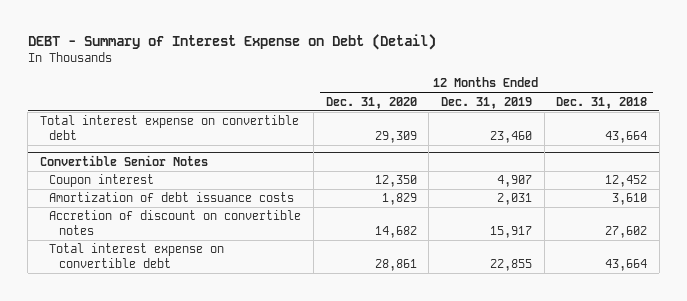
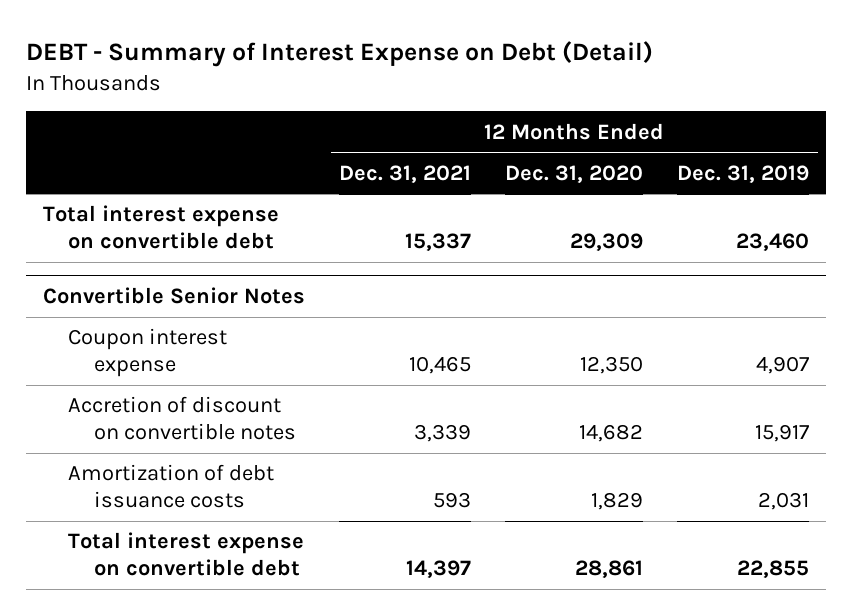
[556,96,648,109] Dec. 31, 2018 -> none
none -> [339,164,472,183] Dec. 31, 2021
[49,174,155,188] Coupon interest -> [68,328,228,378] Coupon interest expense
[49,192,295,203] Amortization of debt issuance costs -> [68,464,275,509] Amortization of debt issuance costs

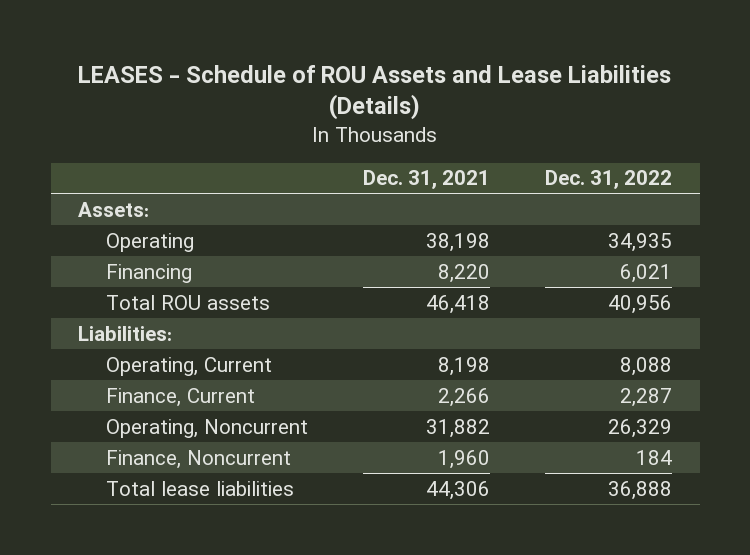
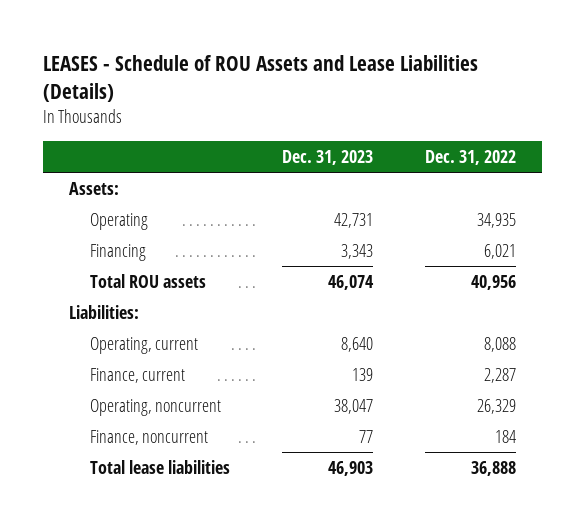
[362,170,490,190] Dec. 31, 2021 -> none
none -> [281,149,373,165] Dec. 31, 2023
[105,356,272,376] Operating, Current -> [89,337,198,355] Operating, current
[105,387,255,407] Finance, Current -> [89,368,185,384] Finance, current
[105,418,308,438] Operating, Noncurrent -> [89,399,221,417] Operating, noncurrent
[105,449,291,469] Finance, Noncurrent -> [89,430,208,446] Finance, noncurrent

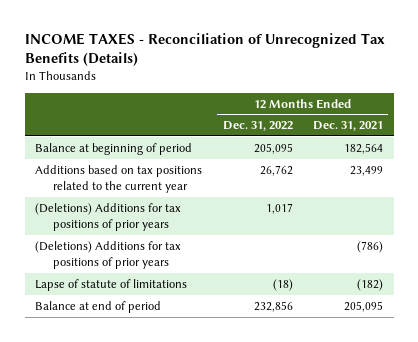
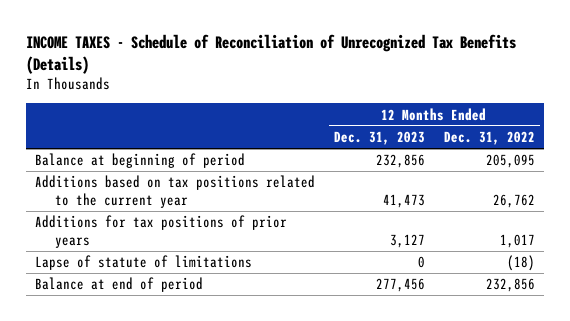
[24,33,385,67] INCOME TAXES - Reconciliation of Unrecognized Tax Benefits (Details) -> [25,33,516,74] INCOME TAXES - Schedule of Reconciliation of Unrecognized Tax Benefits (Details)
[313,121,384,132] Dec. 31, 2021 -> none
none -> [333,131,425,146] Dec. 31, 2023
[34,240,181,269] (Deletions) Additions for tax positions of prior years -> none
[34,202,181,231] (Deletions) Additions for tax positions of prior years -> [35,215,288,248] Additions for tax positions of prior years

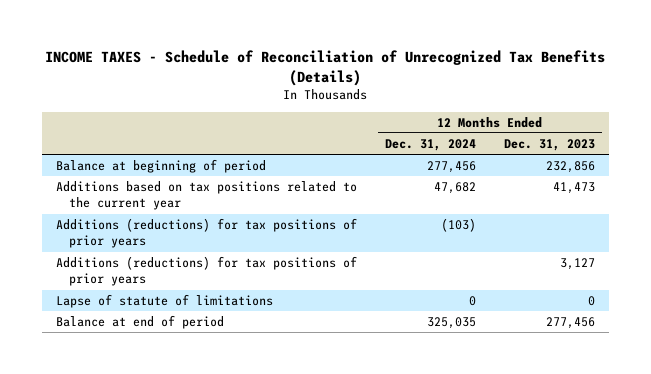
[443,131,535,146] Dec. 31, 2022 -> none
none -> [384,138,476,151] Dec. 31, 2024
none -> [55,218,357,249] Additions (reductions) for tax positions of prior years
[35,215,288,248] Additions for tax positions of prior years -> [55,256,357,287] Additions (reductions) for tax positions of prior years

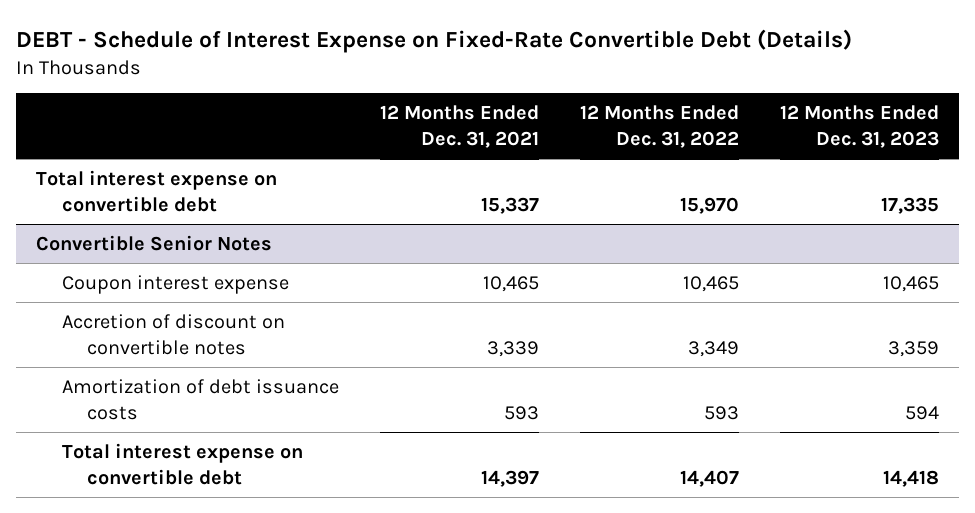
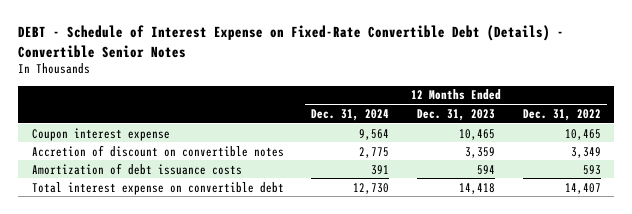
[15,28,852,53] DEBT - Schedule of Interest Expense on Fixed-Rate Convertible Debt (Details) -> [18,25,565,58] DEBT - Schedule of Interest Expense on Fixed-Rate Convertible Debt (Details) - Convertible Senior Notes
[379,105,539,148] 12 Months Ended Dec. 31, 2021 -> none
none -> [311,108,390,121] Dec. 31, 2024
[36,169,278,212] Total interest expense on convertible debt -> none
[36,234,273,251] Convertible Senior Notes -> none

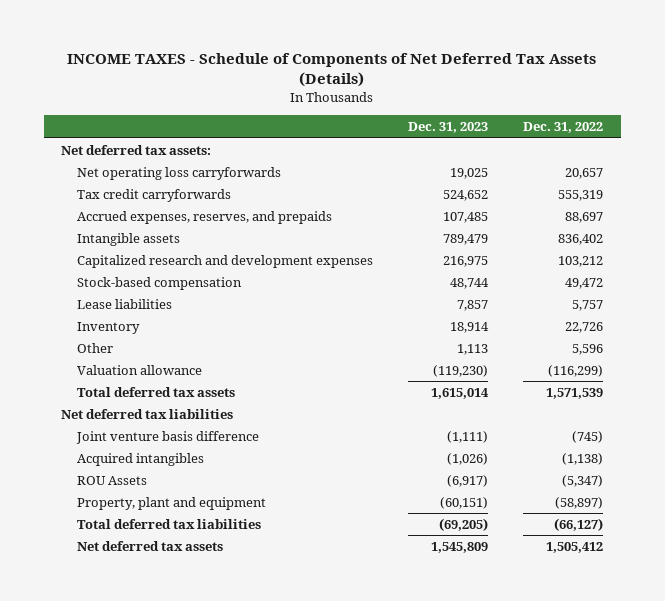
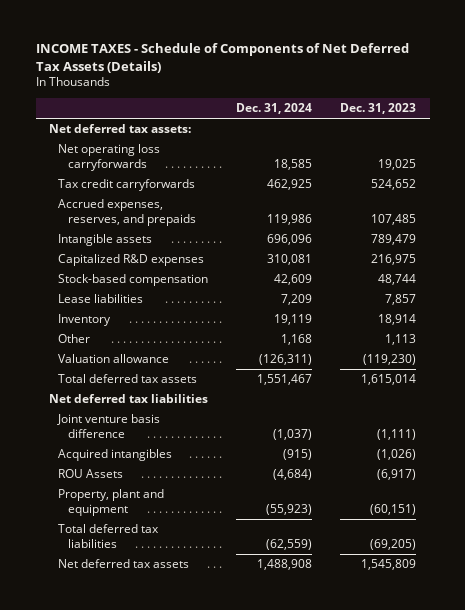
[523,122,604,134] Dec. 31, 2022 -> none
none -> [236,103,313,115] Dec. 31, 2024
[76,254,373,268] Capitalized research and development expenses -> [58,254,205,267] Capitalized R&D expenses

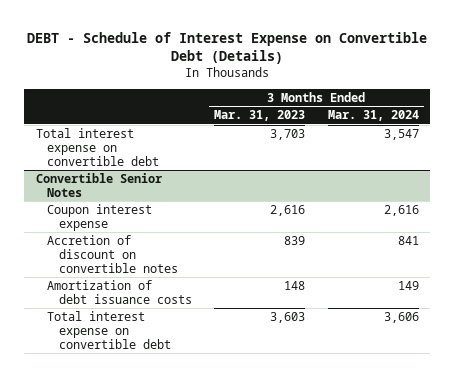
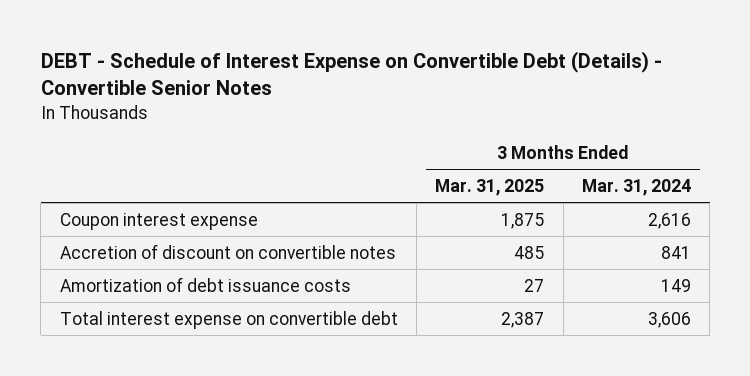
[27,31,428,65] DEBT - Schedule of Interest Expense on Convertible Debt (Details) -> [40,50,662,95] DEBT - Schedule of Interest Expense on Convertible Debt (Details) - Convertible Senior Notes
[214,110,306,122] Mar. 31, 2023 -> none
none -> [435,178,545,196] Mar. 31, 2025
[35,128,160,166] Total interest expense on convertible debt -> none
[35,173,162,197] Convertible Senior Notes -> none

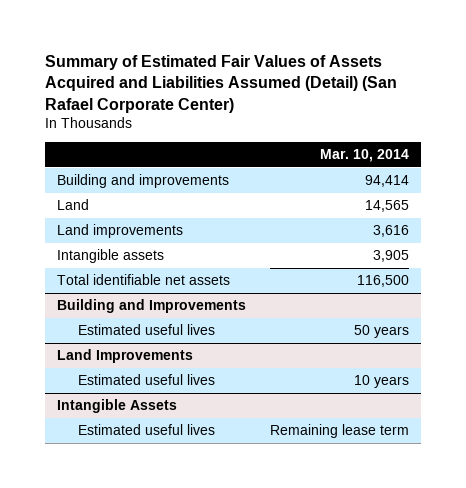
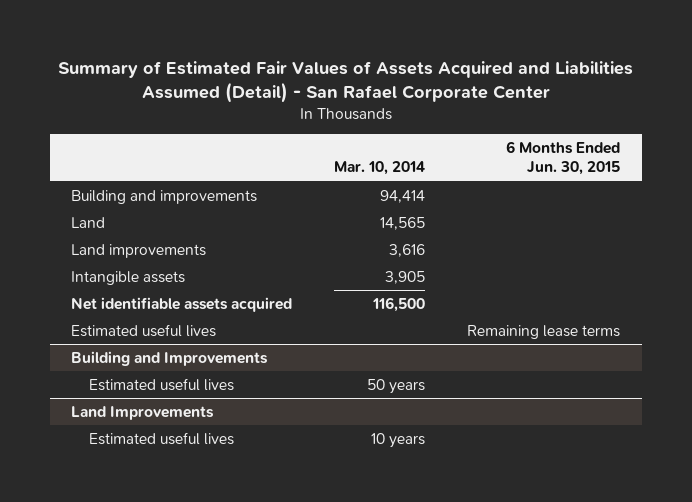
[45,54,398,113] Summary of Estimated Fair Values of Assets Acquired and Liabilities Assumed (Detail) (San Rafael Corporate Center) -> [57,61,633,104] Summary of Estimated Fair Values of Assets Acquired and Liabilities Assumed (Detail) - San Rafael Corporate Center
none -> [506,141,621,176] 6 Months Ended Jun. 30, 2015
[57,274,231,286] Total identifiable net assets -> [71,296,293,312] Net identifiable assets acquired
none -> [71,323,217,337] Estimated useful lives
[57,399,178,414] Intangible Assets -> none
[78,424,216,436] Estimated useful lives -> none

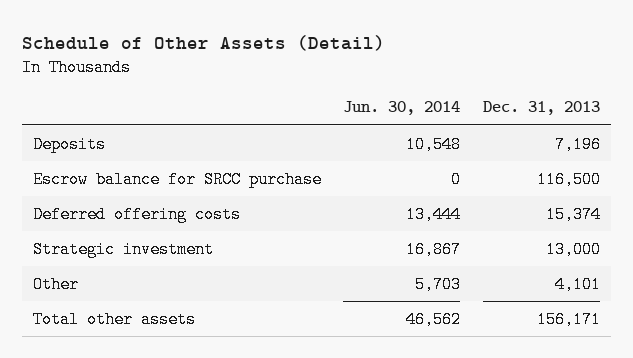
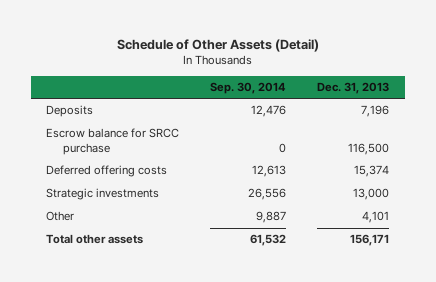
[343,101,461,116] Jun. 30, 2014 -> none
none -> [210,82,287,95] Sep. 30, 2014
[32,240,214,258] Strategic investment -> [46,188,160,201] Strategic investments

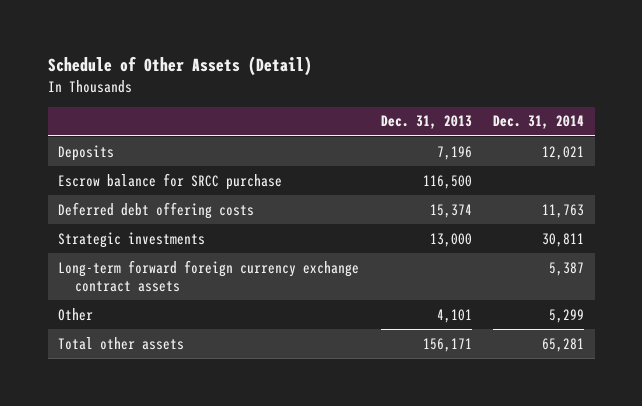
[210,82,287,95] Sep. 30, 2014 -> none
none -> [492,115,584,130] Dec. 31, 2014
[46,165,168,178] Deferred offering costs -> [58,201,255,219] Deferred debt offering costs
none -> [58,259,360,292] Long-term forward foreign currency exchange contract assets

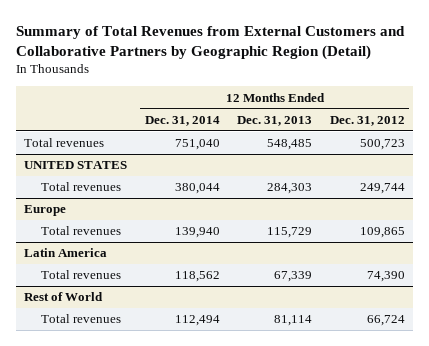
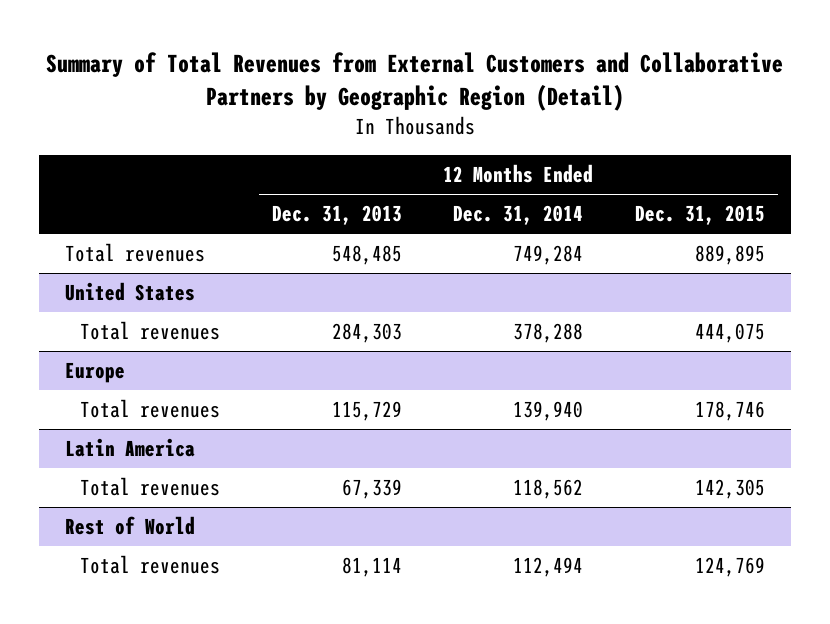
[329,115,405,126] Dec. 31, 2012 -> none
none -> [635,205,766,226] Dec. 31, 2015
[174,139,220,151] 751,040 -> [513,245,584,266] 749,284
[24,161,128,170] UNITED STATES -> [64,282,195,302] United States
[174,183,220,195] 380,044 -> [513,323,584,344] 378,288

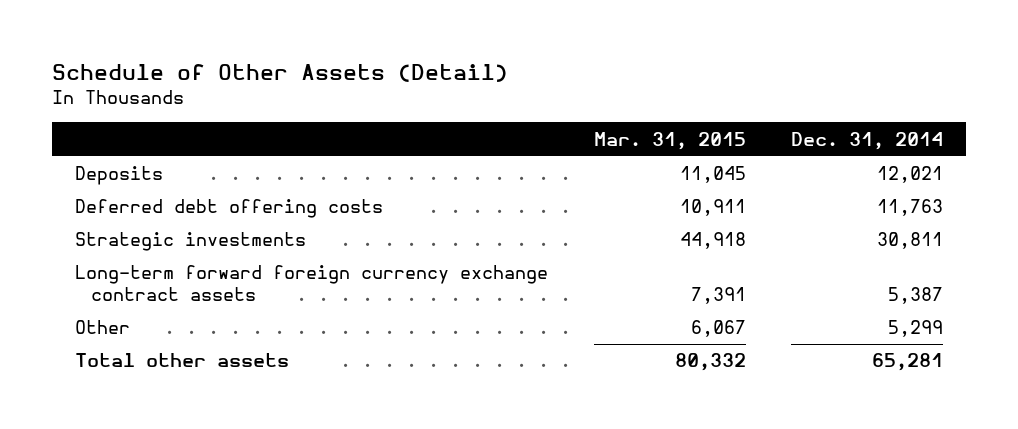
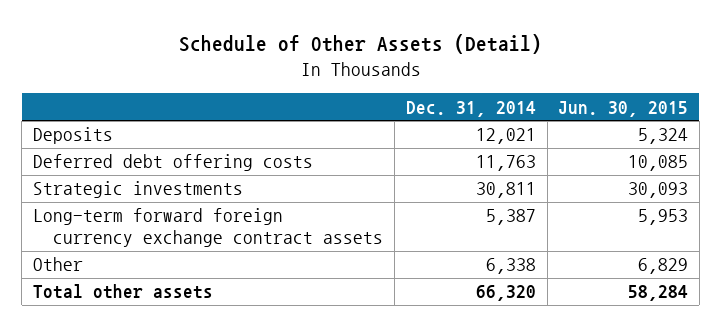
[593,131,746,150] Mar. 31, 2015 -> none
none -> [558,100,689,117] Jun. 30, 2015
[888,320,944,338] 5,299 -> [485,258,536,275] 6,338
[872,353,944,372] 65,281 -> [475,285,536,302] 66,320

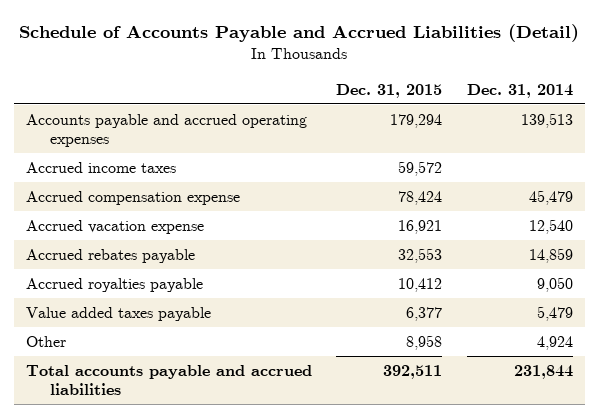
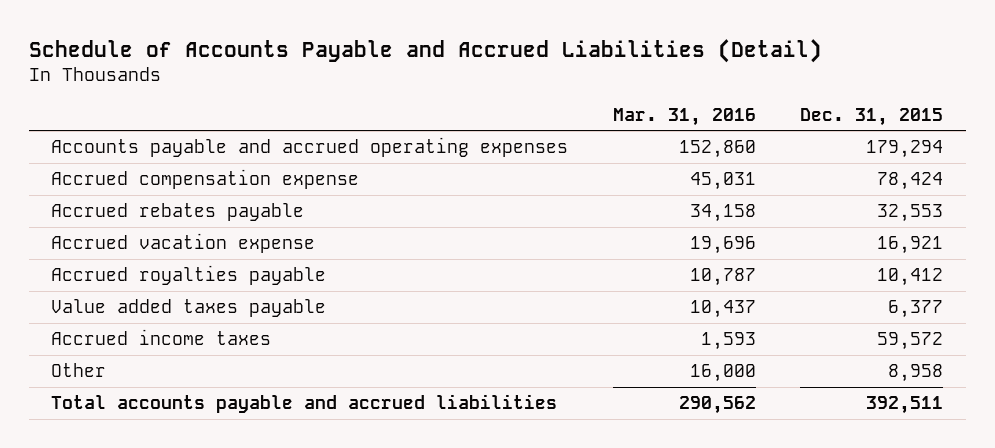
[466,83,573,98] Dec. 31, 2014 -> none
none -> [612,107,756,126] Mar. 31, 2016
[26,219,205,234] Accrued vacation expense -> [51,233,316,254] Accrued vacation expense
[26,161,177,173] Accrued income taxes -> [51,329,272,346] Accrued income taxes

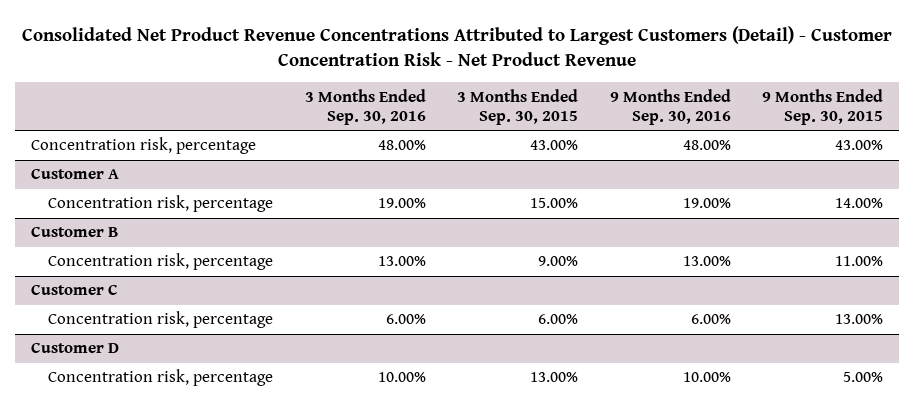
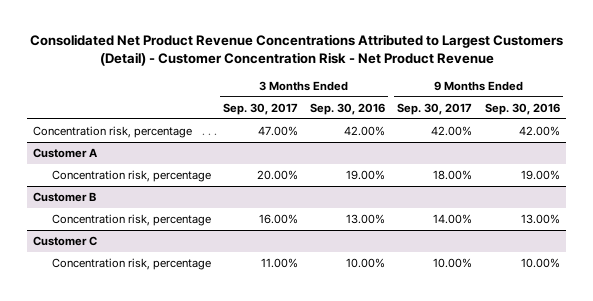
[457,88,579,126] 3 Months Ended Sep. 30, 2015 -> none
[762,88,884,126] 9 Months Ended Sep. 30, 2015 -> none
none -> [222,102,298,115] Sep. 30, 2017
none -> [397,102,473,115] Sep. 30, 2017
[377,140,426,151] 48.00% -> [344,126,386,137] 42.00%
[682,140,731,151] 48.00% -> [518,126,560,137] 42.00%
[48,311,274,329] Concentration risk, percentage -> none
[30,342,119,354] Customer D -> none

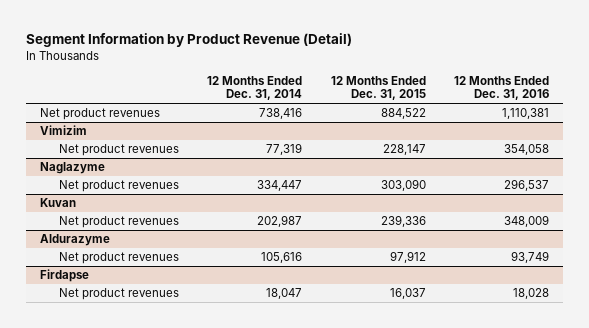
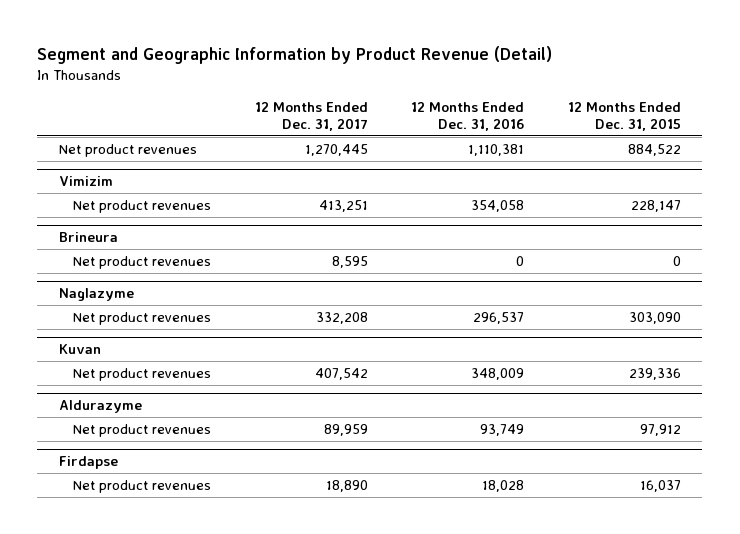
[25,32,352,47] Segment Information by Product Revenue (Detail) -> [37,46,553,65] Segment and Geographic Information by Product Revenue (Detail)
[207,75,303,101] 12 Months Ended Dec. 31, 2014 -> none
none -> [254,101,368,131] 12 Months Ended Dec. 31, 2017
none -> [59,232,119,243] Brineura
none -> [72,255,211,269] Net product revenues

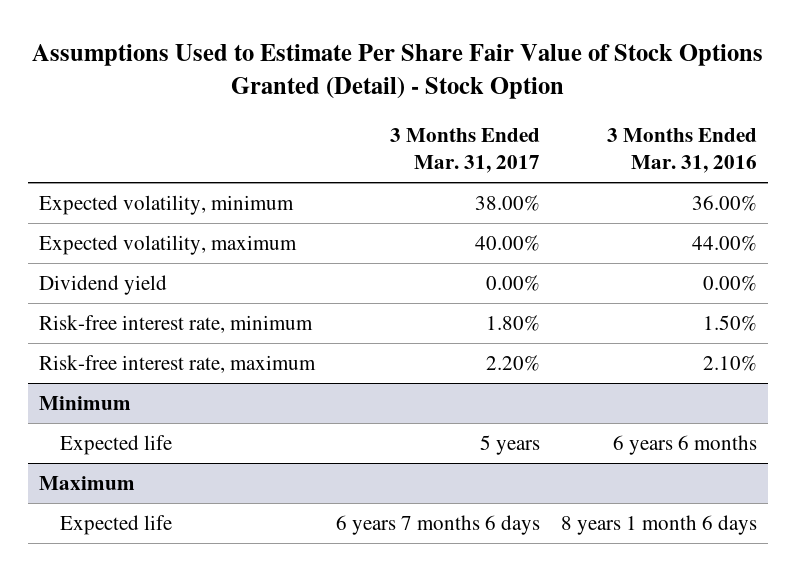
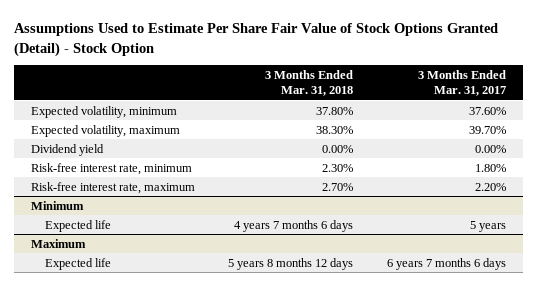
[607,127,758,174] 3 Months Ended Mar. 31, 2016 -> none
none -> [265,69,354,97] 3 Months Ended Mar. 31, 2018
[474,194,540,211] 38.00% -> [468,106,506,115] 37.60%
[474,234,540,251] 40.00% -> [468,125,506,134] 39.70%

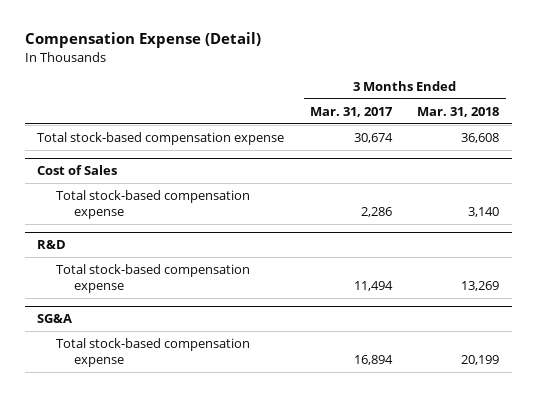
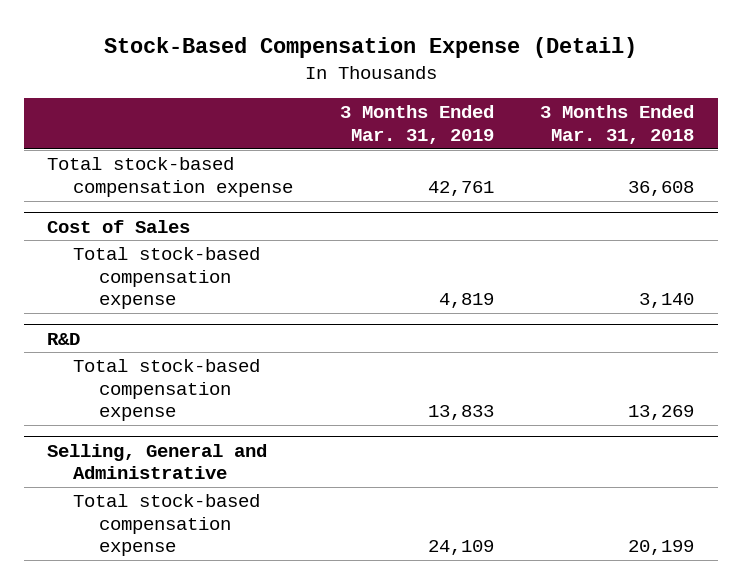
[24,32,261,49] Compensation Expense (Detail) -> [103,37,637,59] Stock-Based Compensation Expense (Detail)
[309,106,393,117] Mar. 31, 2017 -> none
none -> [339,105,494,144] 3 Months Ended Mar. 31, 2019
[37,314,73,324] SG&A -> [47,443,268,480] Selling, General and Administrative

